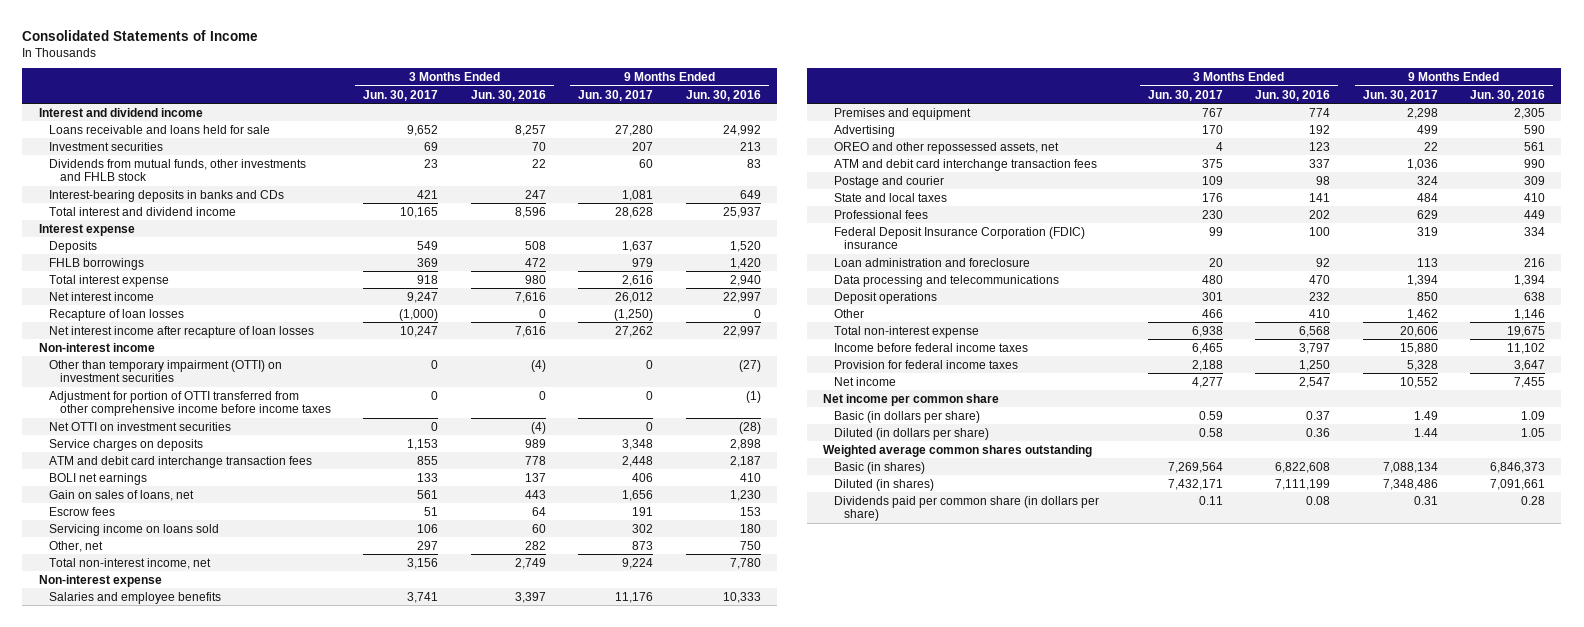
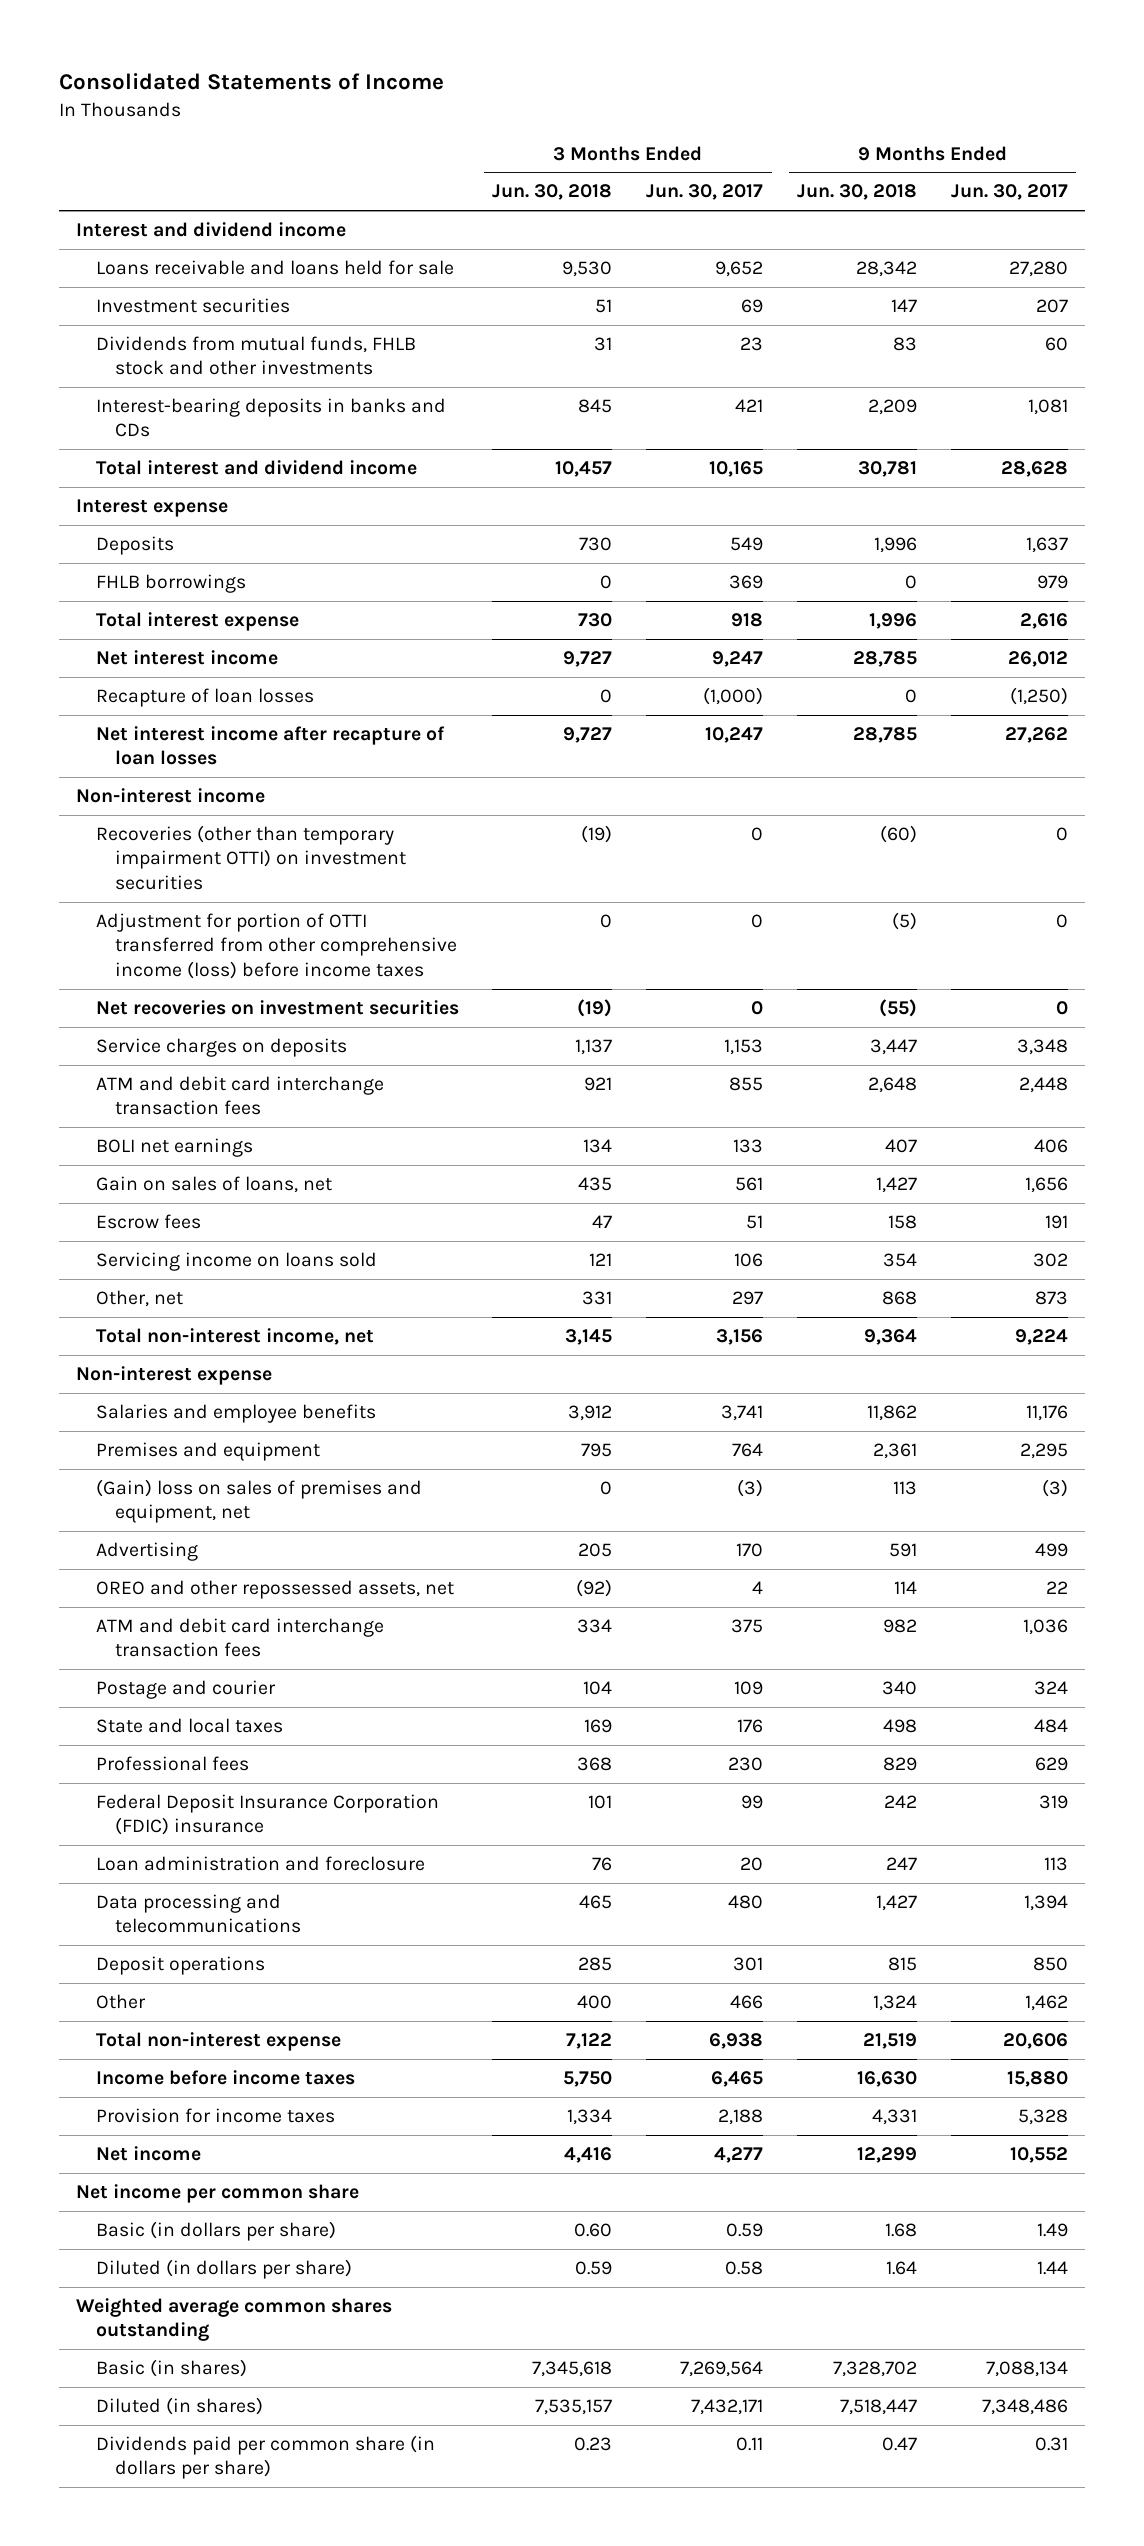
[470,89,546,101] Jun. 30, 2016 -> none
[685,89,761,101] Jun. 30, 2016 -> none
none -> [492,184,613,201] Jun. 30, 2018
none -> [797,184,918,201] Jun. 30, 2018
[49,158,307,182] Dividends from mutual funds, other investments and FHLB stock -> [95,335,416,376] Dividends from mutual funds, FHLB stock and other investments
[49,359,283,383] Other than temporary impairment (OTTI) on investment securities -> [95,824,406,890] Recoveries (other than temporary impairment OTTI) on investment securities
[49,390,331,417] Adjustment for portion of OTTI transferred from other comprehensive income before income taxes -> [95,912,457,979] Adjustment for portion of OTTI transferred from other comprehensive income (loss) before income taxes
[49,421,232,431] Net OTTI on investment securities -> [95,999,459,1015] Net recoveries on investment securities
[1201,107,1223,117] 767 -> [732,1442,764,1457] 764
[1406,107,1438,119] 2,298 -> [1020,1442,1069,1459] 2,295
none -> [95,1478,422,1524] (Gain) loss on sales of premises and equipment, net
[833,342,1028,352] Income before federal income taxes -> [95,2069,355,2085] Income before income taxes
[833,359,1018,369] Provision for federal income taxes -> [95,2107,335,2123] Provision for income taxes

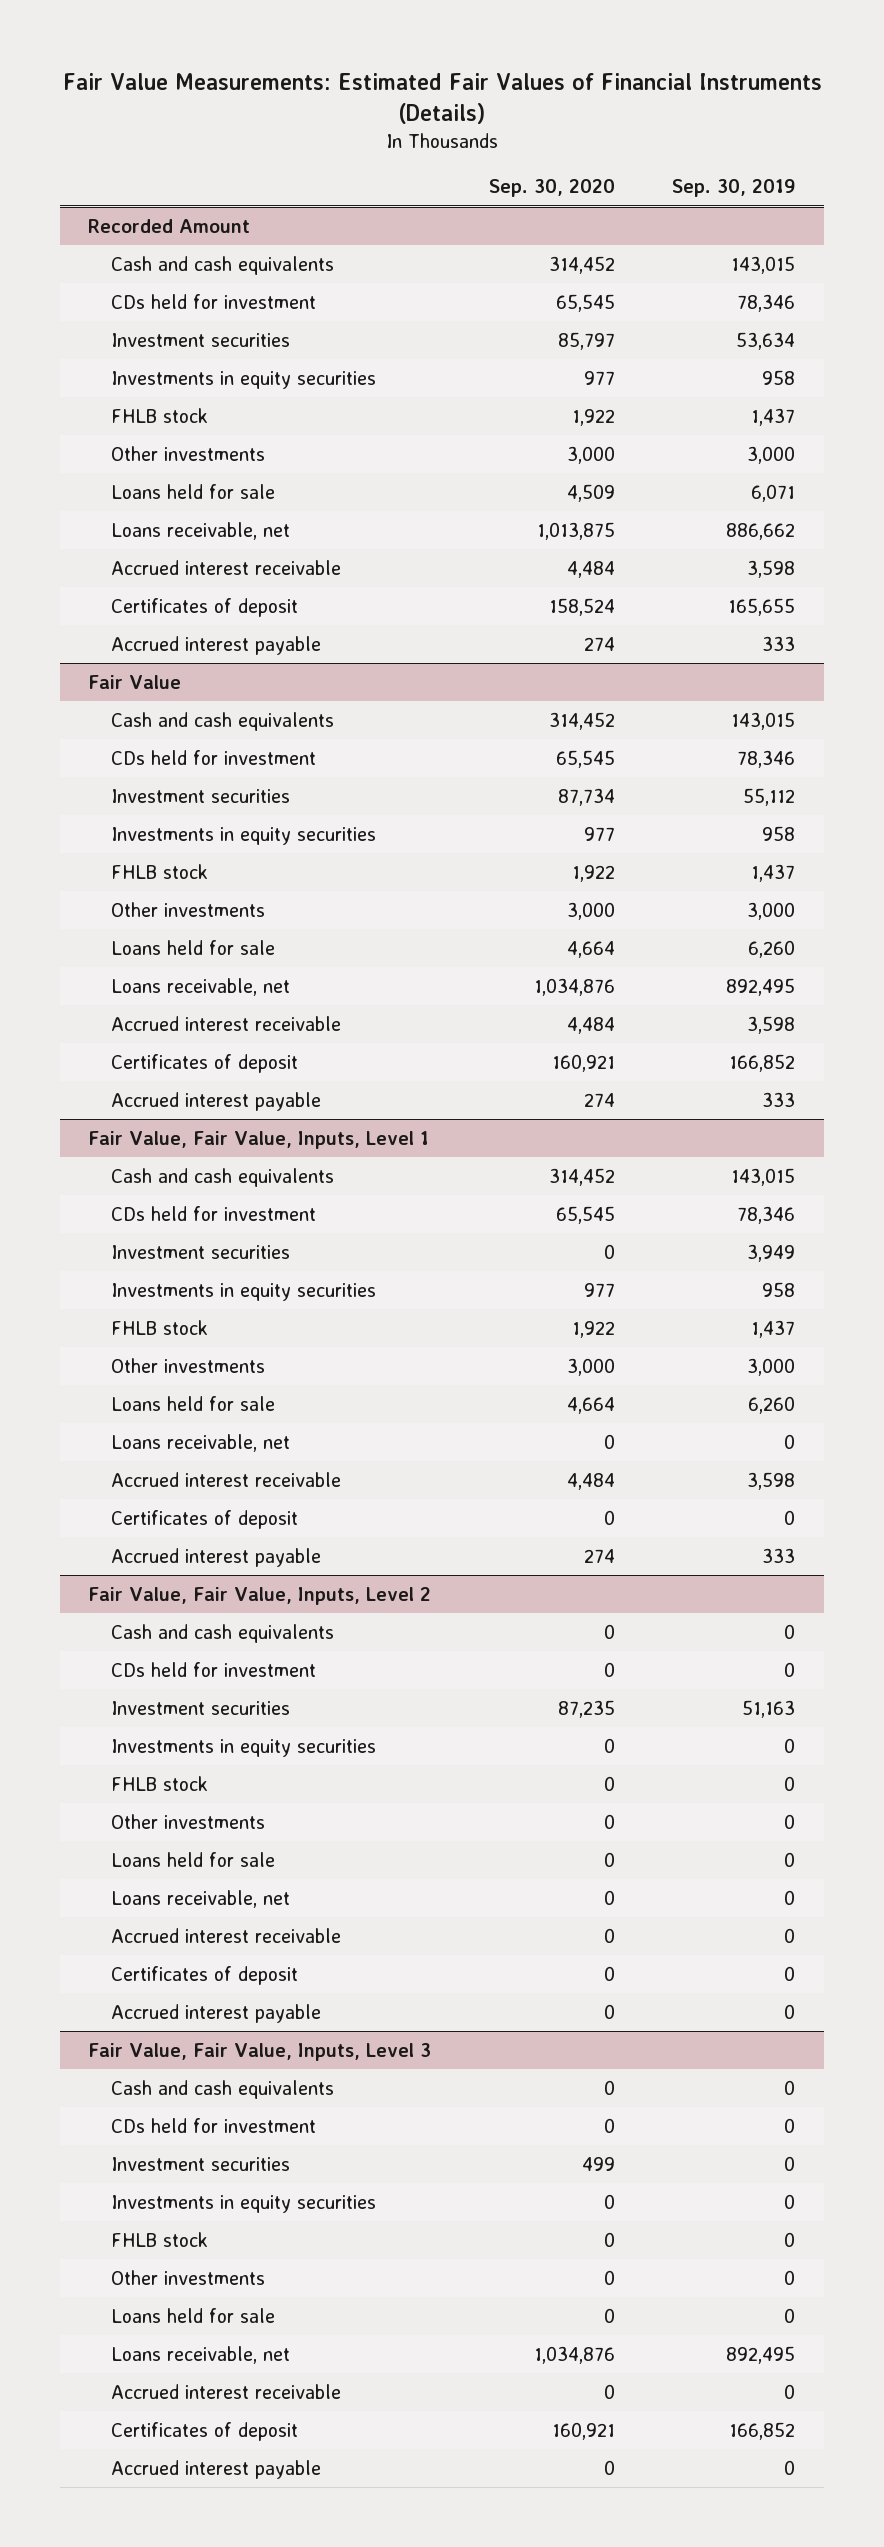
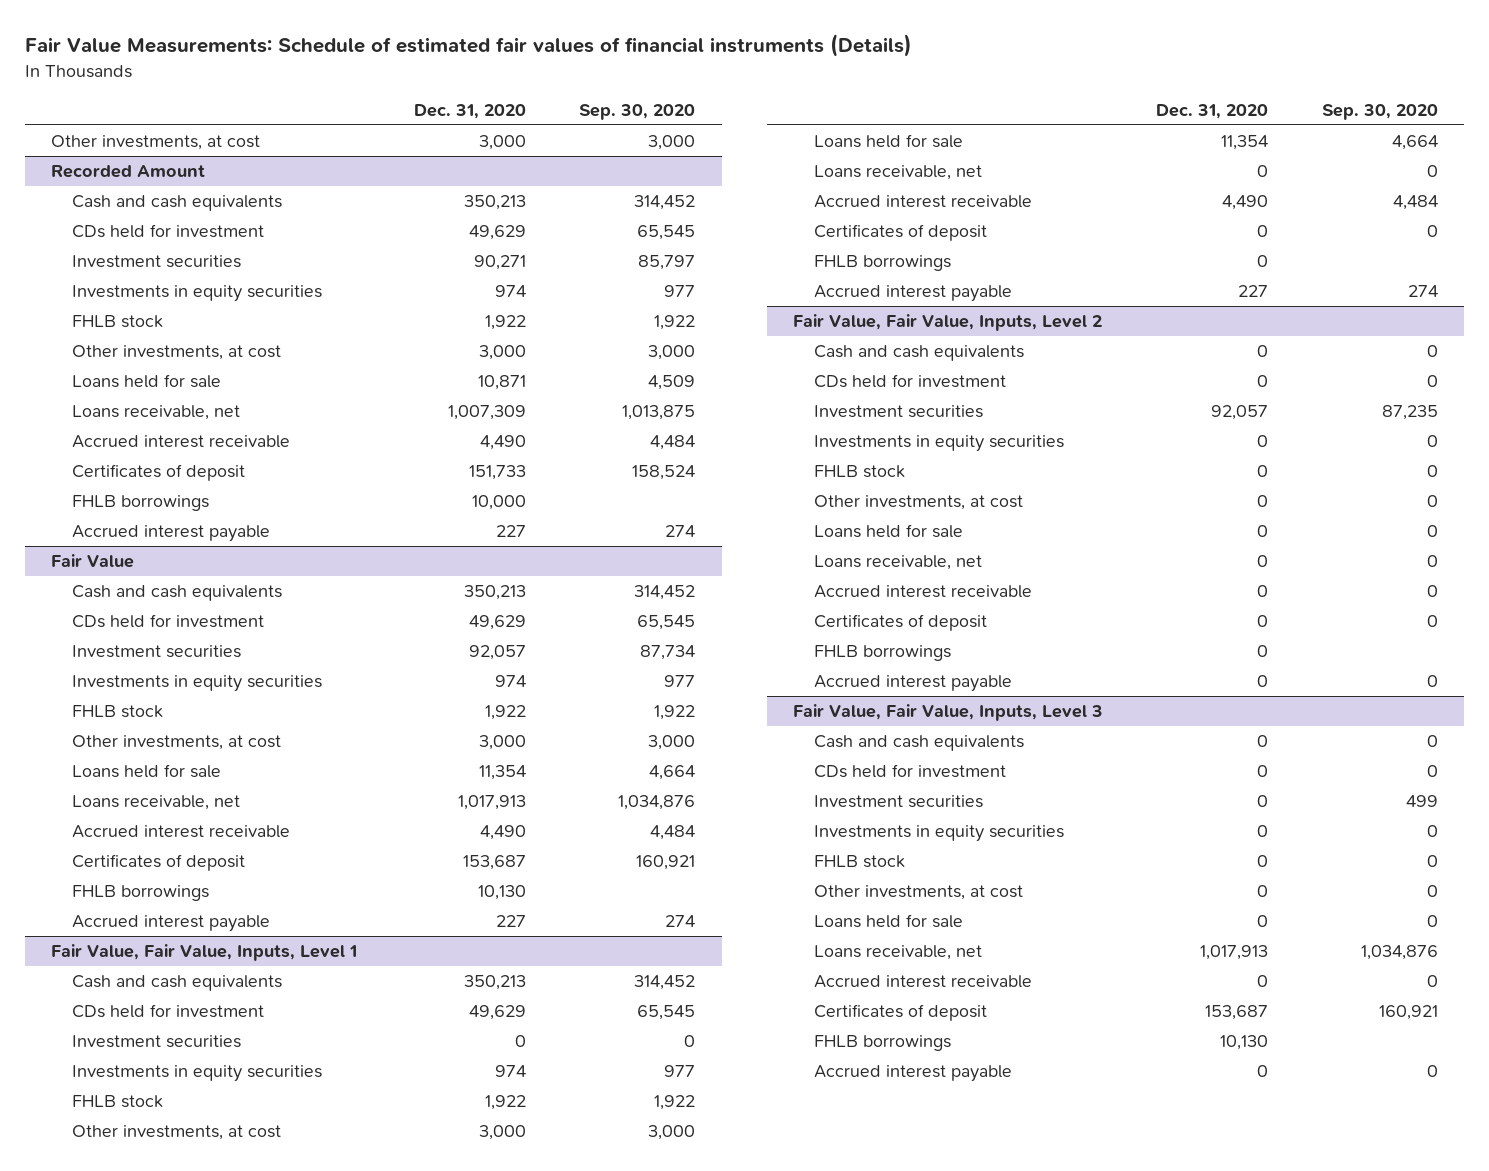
[62,73,822,125] Fair Value Measurements: Estimated Fair Values of Financial Instruments (Details) -> [24,34,912,58] Fair Value Measurements: Schedule of estimated fair values of financial instruments (Details)
[672,179,796,198] Sep. 30, 2019 -> none
none -> [414,103,527,119] Dec. 31, 2020
none -> [51,135,261,151] Other investments, at cost
[111,445,266,461] Other investments -> [71,345,281,361] Other investments, at cost
none -> [71,495,209,512] FHLB borrowings
[111,901,266,917] Other investments -> [71,735,281,751] Other investments, at cost
none -> [71,885,209,902] FHLB borrowings
[111,1357,266,1373] Other investments -> [71,1125,281,1141] Other investments, at cost
none -> [813,255,951,272] FHLB borrowings
[111,1813,266,1829] Other investments -> [813,495,1023,511] Other investments, at cost
none -> [813,645,951,662] FHLB borrowings
[111,2269,266,2285] Other investments -> [813,885,1023,901] Other investments, at cost
none -> [813,1035,951,1052] FHLB borrowings

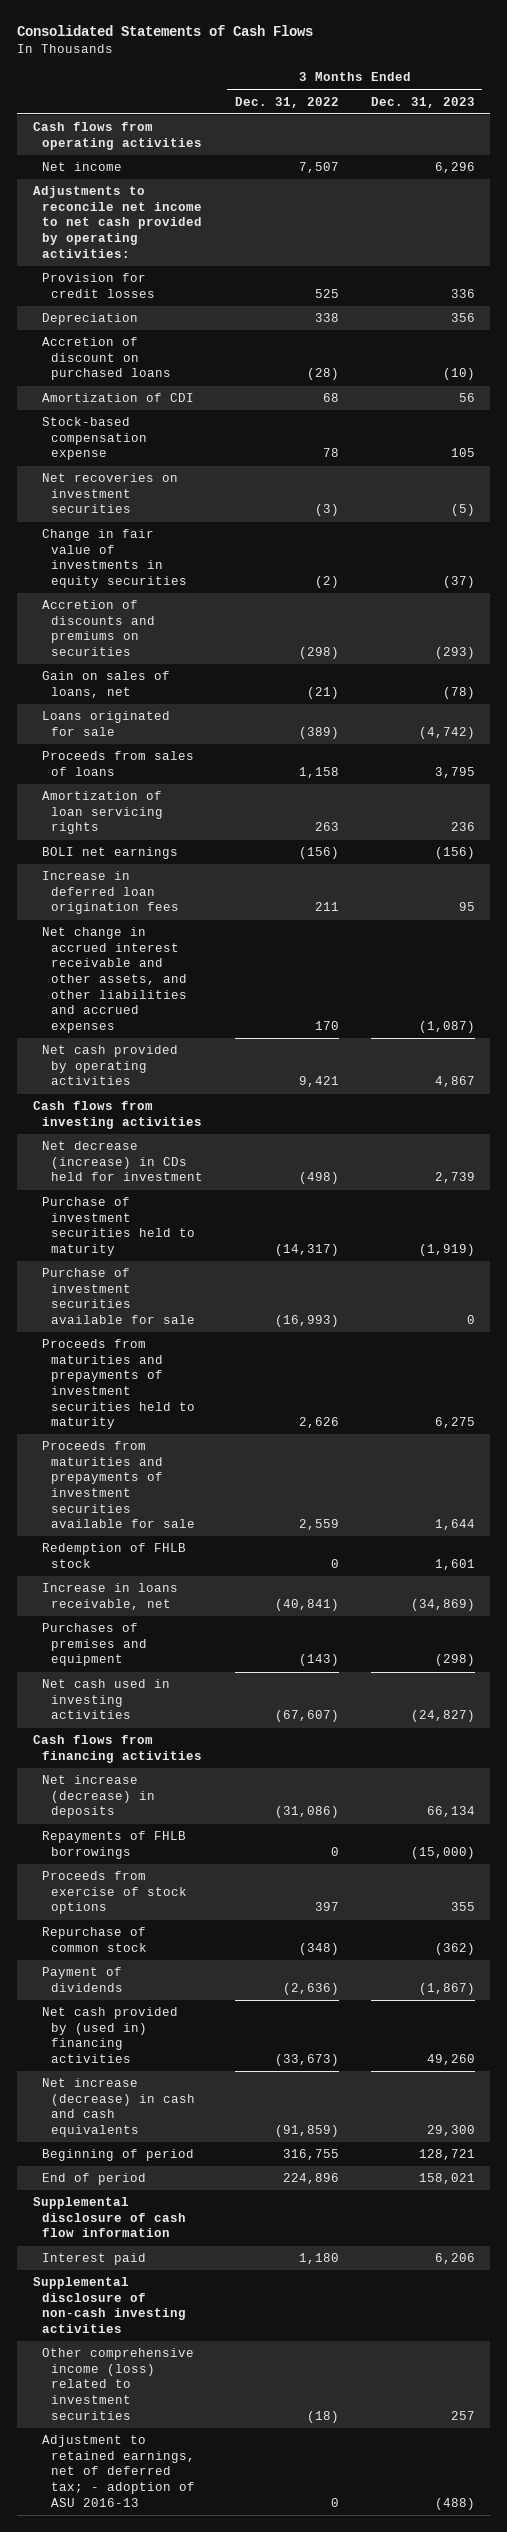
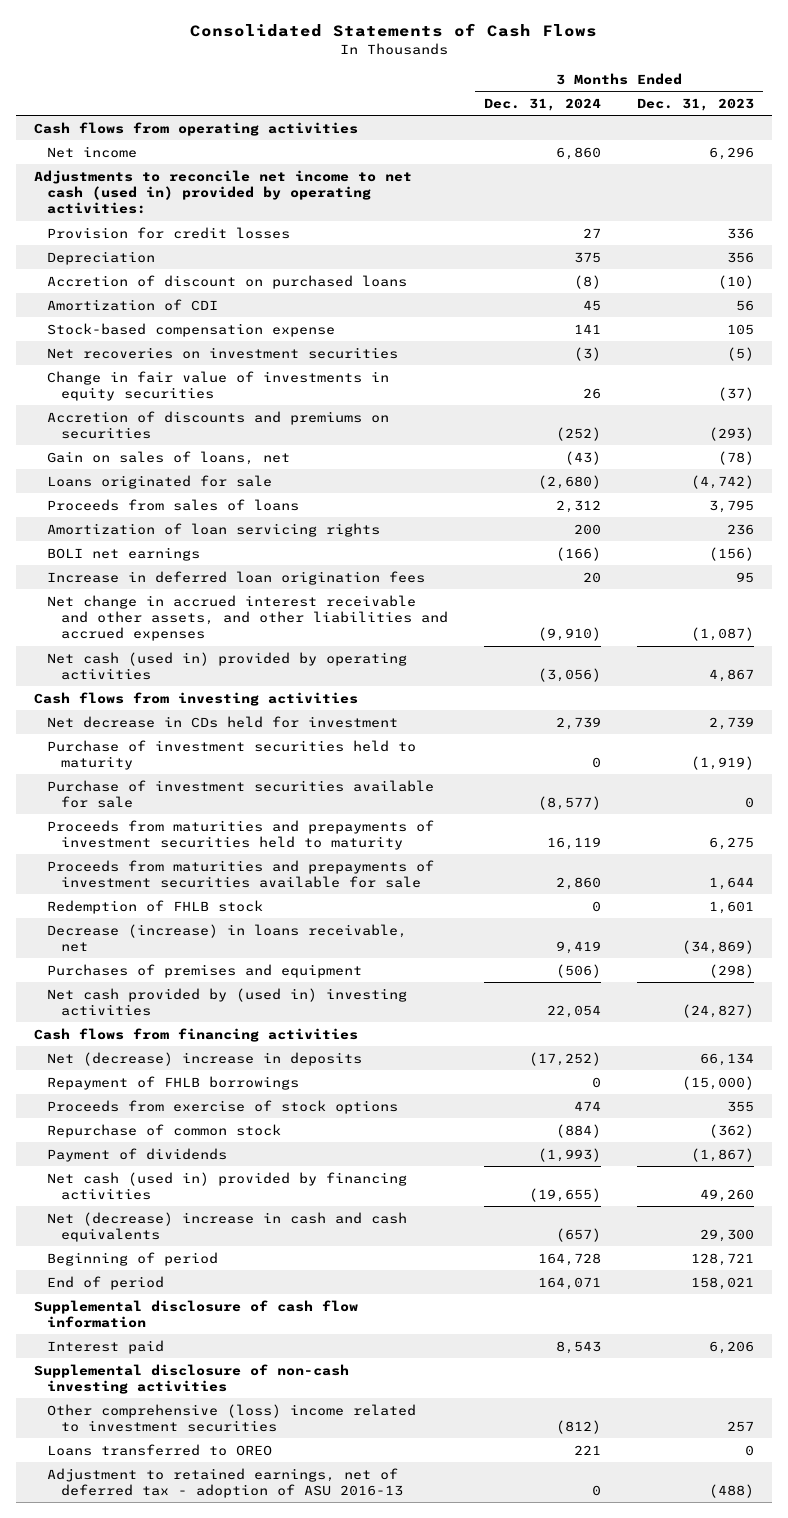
[234,96,339,108] Dec. 31, 2022 -> none
none -> [483,97,601,111] Dec. 31, 2024
[32,186,202,258] Adjustments to reconcile net income to net cash provided by operating activities: -> [33,169,412,215] Adjustments to reconcile net income to net cash (used in) provided by operating activities:
[41,1045,178,1086] Net cash provided by operating activities -> [47,651,408,680] Net cash (used in) provided by operating activities
[41,1141,204,1182] Net decrease (increase) in CDs held for investment -> [47,715,399,728] Net decrease in CDs held for investment
[41,1583,178,1610] Increase in loans receivable, net -> [47,923,408,952] Decrease (increase) in loans receivable, net
[41,1679,170,1720] Net cash used in investing activities -> [47,987,408,1016] Net cash provided by (used in) investing activities
[41,1775,156,1819] Net increase (decrease) in deposits -> [47,1051,363,1066] Net (decrease) increase in deposits
[41,1831,186,1859] Repayments of FHLB borrowings -> [47,1075,300,1090] Repayment of FHLB borrowings
[41,2007,178,2064] Net cash provided by (used in) financing activities -> [47,1171,408,1200] Net cash (used in) provided by financing activities
[41,2078,196,2138] Net increase (decrease) in cash and cash equivalents -> [47,1211,408,1242] Net (decrease) increase in cash and cash equivalents
[41,2348,194,2420] Other comprehensive income (loss) related to investment securities -> [47,1403,417,1432] Other comprehensive (loss) income related to investment securities
none -> [47,1443,273,1456] Loans transferred to OREO
[41,2435,196,2507] Adjustment to retained earnings, net of deferred tax; - adoption of ASU 2016-13 -> [47,1467,404,1498] Adjustment to retained earnings, net of deferred tax - adoption of ASU 2016-13

